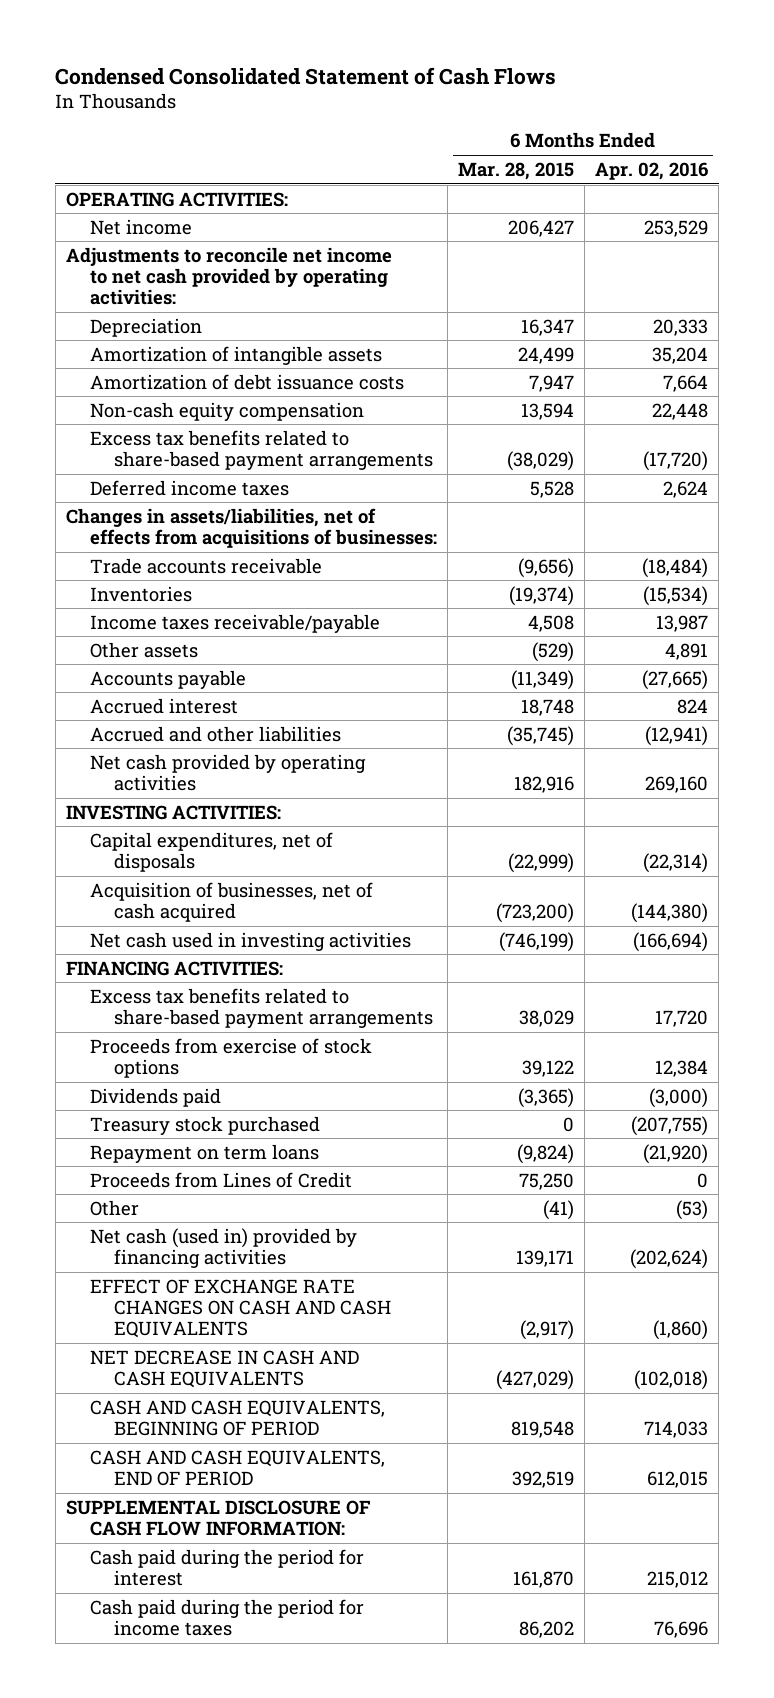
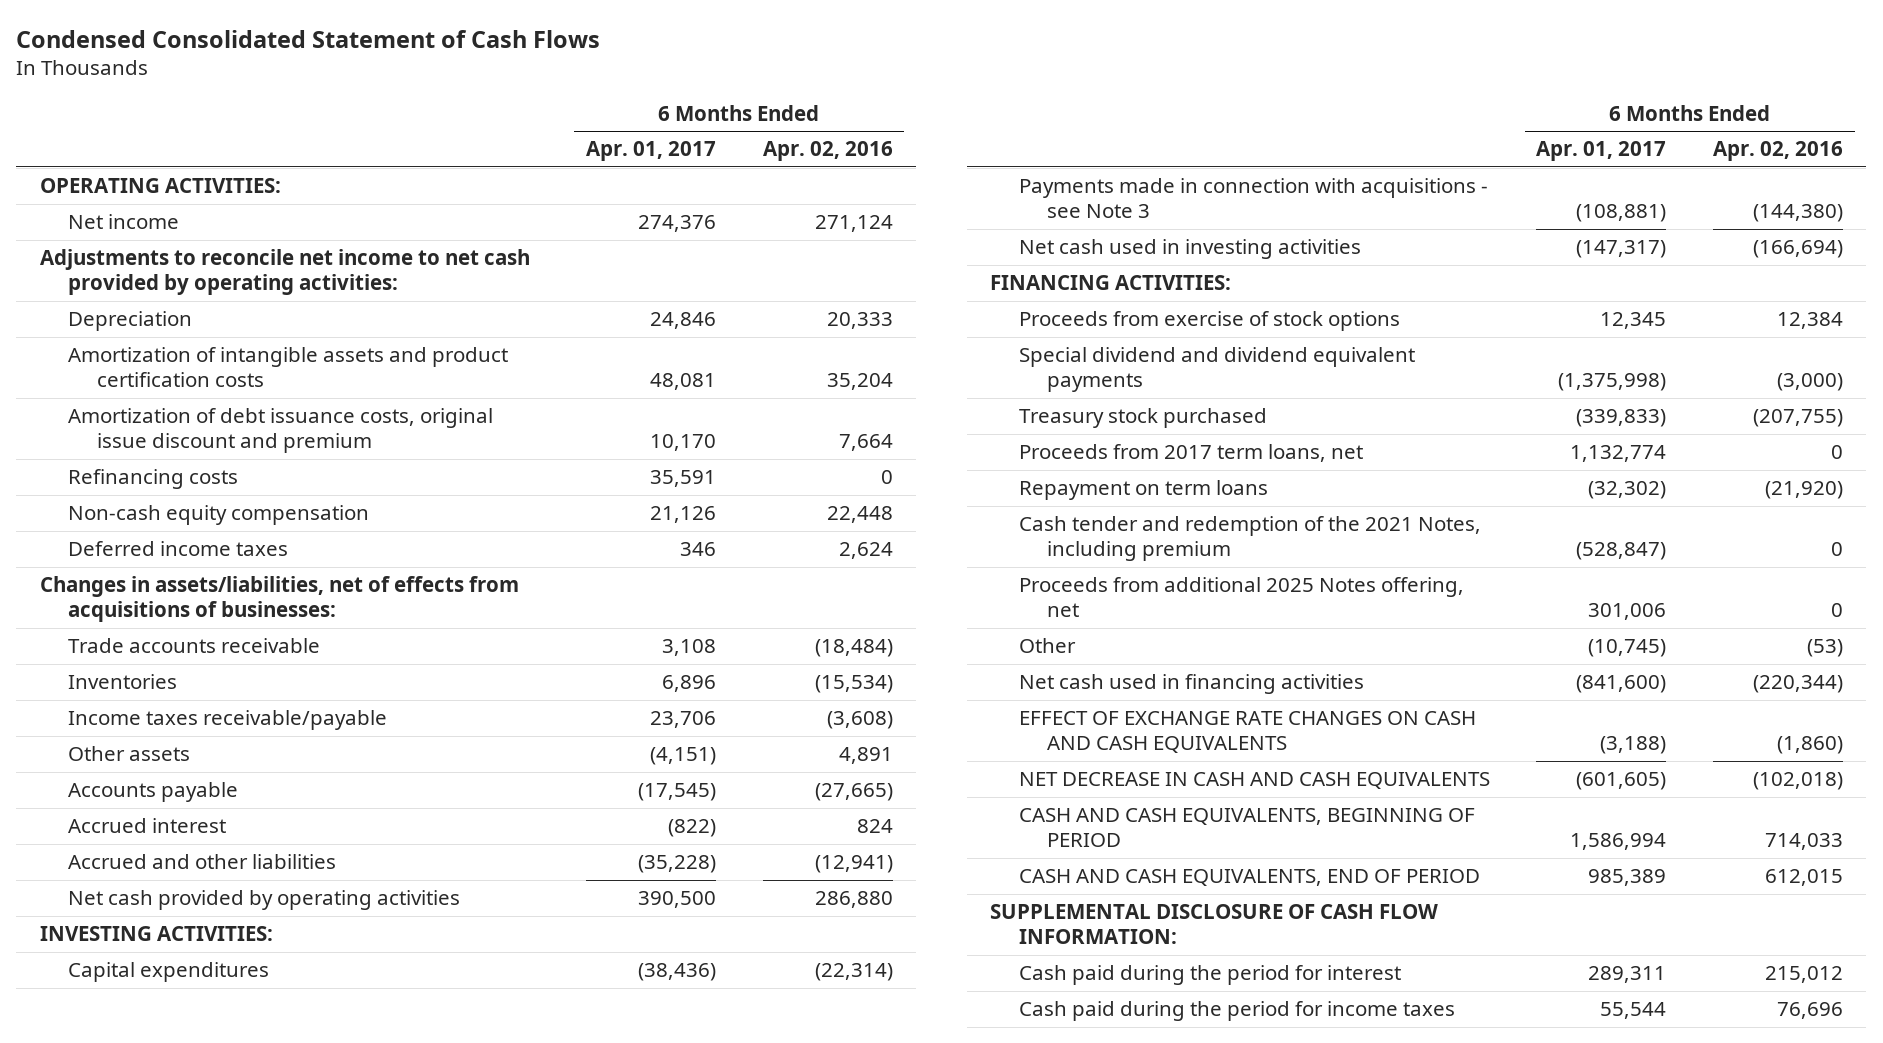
[458,161,575,180] Mar. 28, 2015 -> none
none -> [586,141,717,162] Apr. 01, 2017
[644,219,709,237] 253,529 -> [814,215,893,233] 271,124
[90,345,383,365] Amortization of intangible assets -> [68,347,509,388] Amortization of intangible assets and product certification costs
[90,373,405,390] Amortization of debt issuance costs -> [68,408,494,454] Amortization of debt issuance costs, original issue discount and premium
none -> [68,469,239,490] Refinancing costs
[90,429,434,470] Excess tax benefits related to share-based payment arrangements -> none
[656,614,709,632] 13,987 -> [826,711,893,730] (3,608)
[645,775,709,793] 269,160 -> [814,891,893,909] 286,880
[90,831,334,872] Capital expenditures, net of disposals -> [68,962,270,983] Capital expenditures
[90,881,374,922] Acquisition of businesses, net of cash acquired -> [1018,178,1488,219] Payments made in connection with acquisitions - see Note 3
[90,987,434,1028] Excess tax benefits related to share-based payment arrangements -> none
[90,1087,222,1107] Dividends paid -> [1018,347,1415,393] Special dividend and dividend equivalent payments
none -> [1018,444,1363,463] Proceeds from 2017 term loans, net
[90,1171,353,1188] Proceeds from Lines of Credit -> none
none -> [1018,516,1481,562] Cash tender and redemption of the 2021 Notes, including premium
none -> [1018,577,1464,618] Proceeds from additional 2025 Notes offering, net
[90,1227,358,1268] Net cash (used in) provided by financing activities -> [1018,674,1364,695] Net cash used in financing activities
[630,1248,709,1269] (202,624) -> [1753,675,1844,694] (220,344)

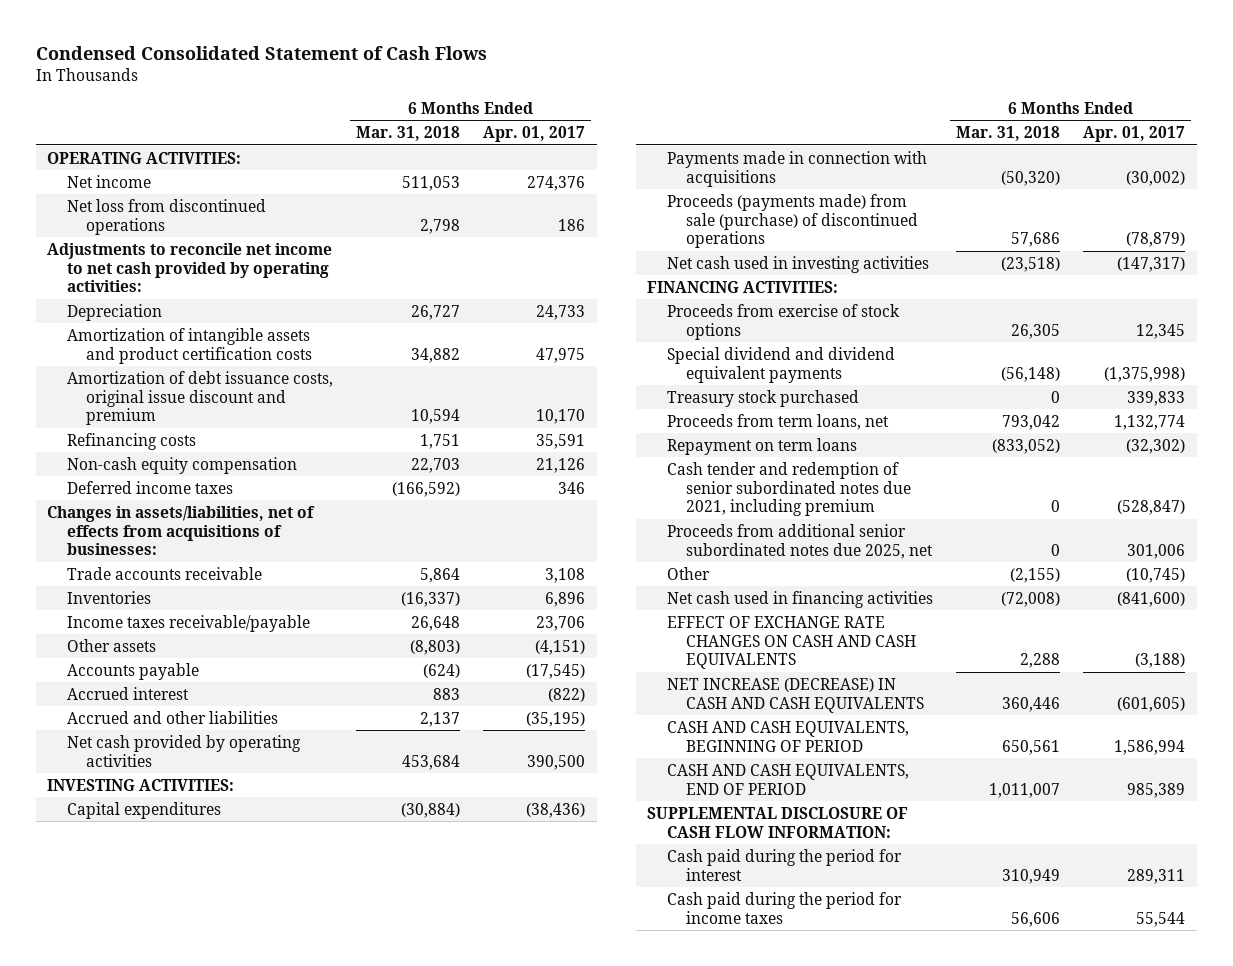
[762,141,893,162] Apr. 02, 2016 -> none
none -> [356,126,461,142] Mar. 31, 2018
none -> [66,198,266,235] Net loss from discontinued operations
[650,312,717,330] 24,846 -> [536,304,586,320] 24,733
[650,373,717,391] 48,081 -> [536,347,586,363] 47,975
[638,855,717,874] (35,228) -> [526,711,586,727] (35,195)
[1018,178,1488,219] Payments made in connection with acquisitions - see Note 3 -> [666,150,927,187] Payments made in connection with acquisitions
[1576,204,1667,223] (108,881) -> [1126,170,1186,186] (30,002)
none -> [666,193,919,249] Proceeds (payments made) from sale (purchase) of discontinued operations
[1576,409,1667,428] (339,833) -> [1127,390,1186,406] 339,833
[1018,444,1363,463] Proceeds from 2017 term loans, net -> [666,413,889,430] Proceeds from term loans, net
[1018,516,1481,562] Cash tender and redemption of the 2021 Notes, including premium -> [666,461,912,517] Cash tender and redemption of senior subordinated notes due 2021, including premium
[1018,577,1464,618] Proceeds from additional 2025 Notes offering, net -> [666,523,934,559] Proceeds from additional senior subordinated notes due 2025, net
[1018,772,1490,790] NET DECREASE IN CASH AND CASH EQUIVALENTS -> [666,677,925,713] NET INCREASE (DECREASE) IN CASH AND CASH EQUIVALENTS

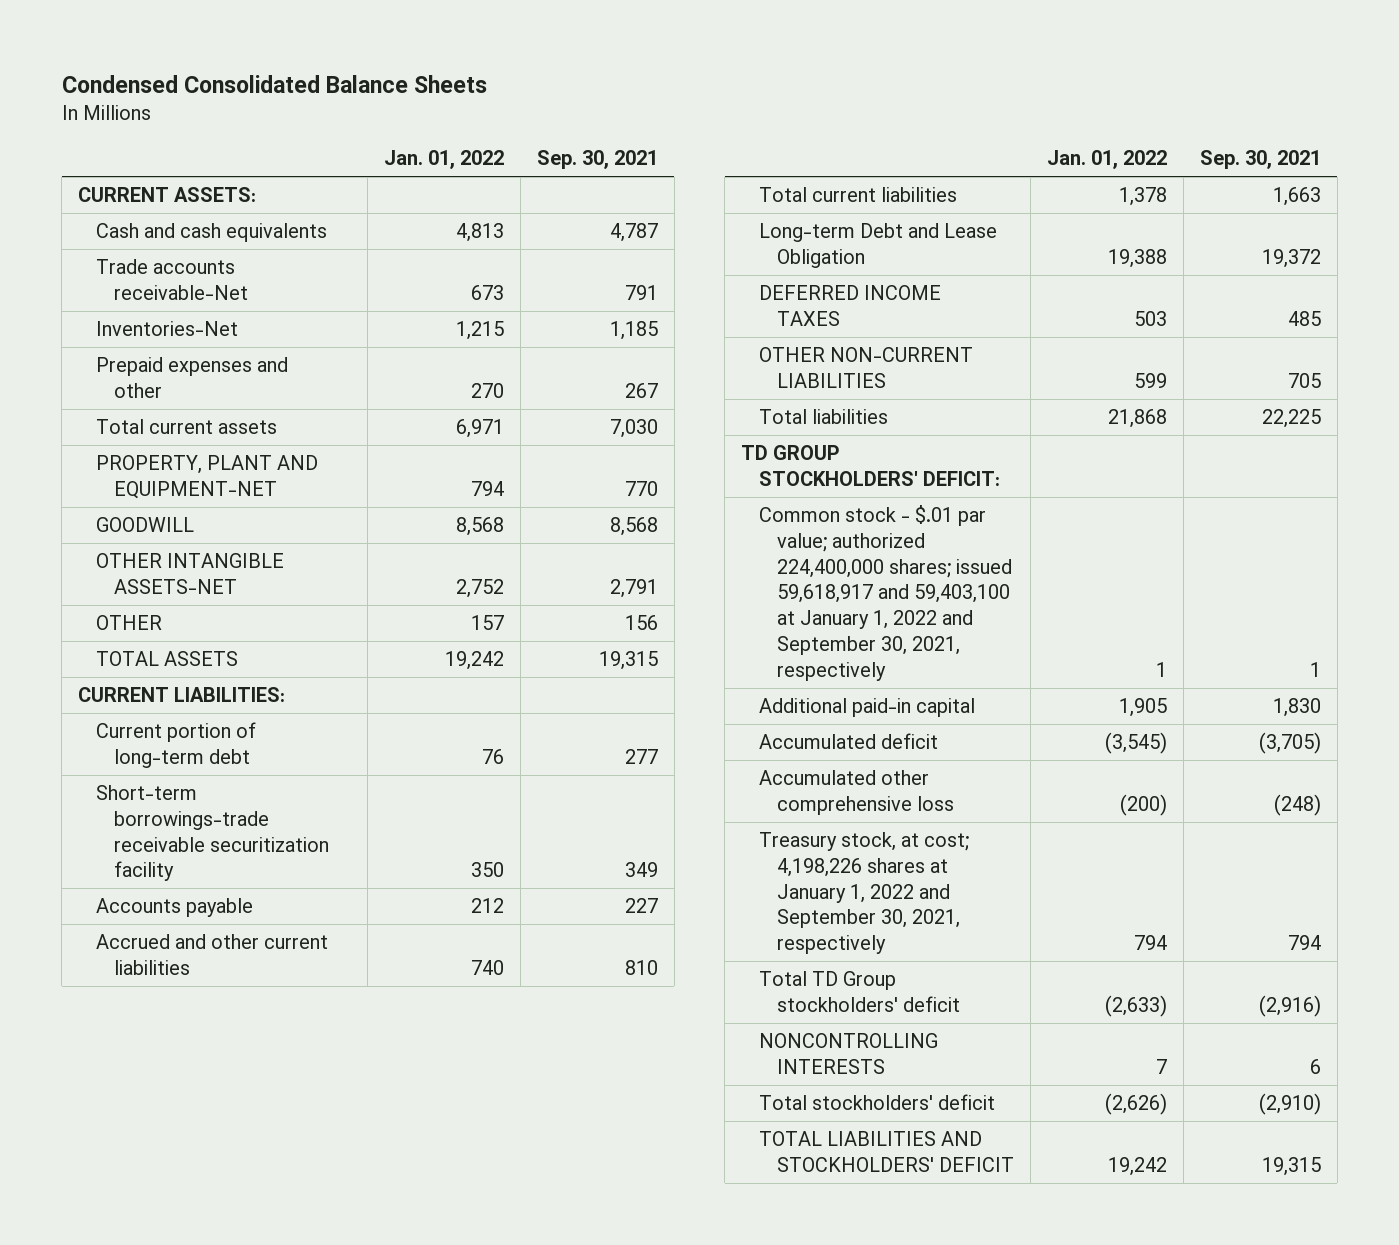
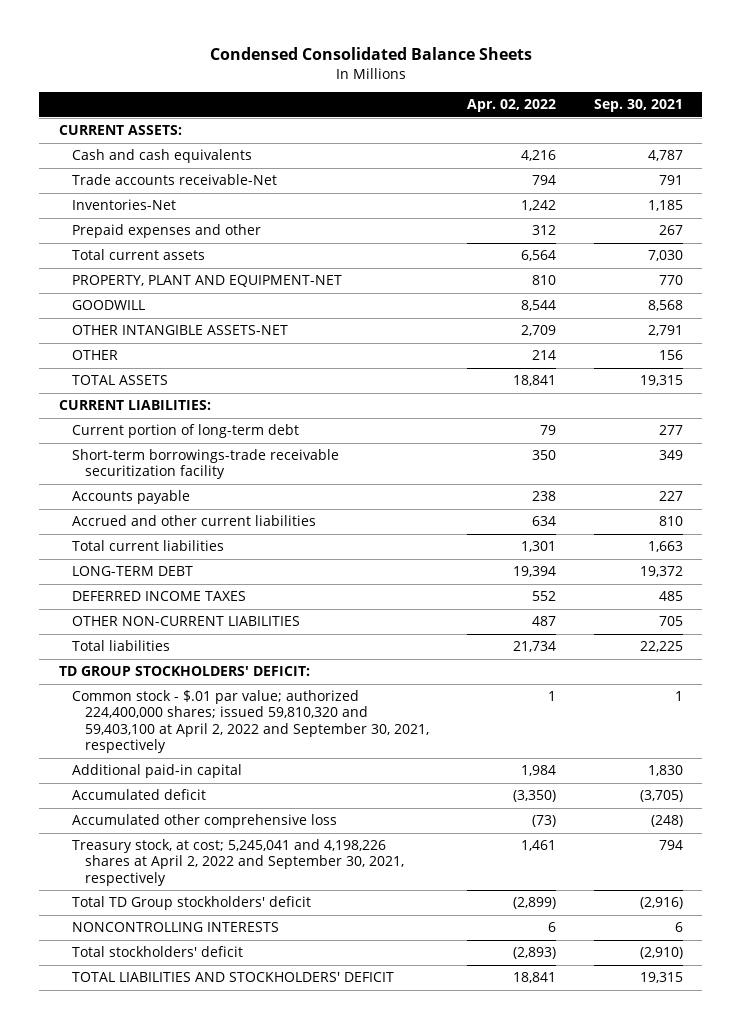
[383,150,504,170] Jan. 01, 2022 -> none
none -> [467,99,557,113] Apr. 02, 2022
[759,223,998,268] Long-term Debt and Lease Obligation -> [71,566,193,577] LONG-TERM DEBT
[759,505,1012,681] Common stock - $.01 par value; authorized 224,400,000 shares; issued 59,618,917 and 59,403,100 at January 1, 2022 and September 30, 2021, respectively -> [71,690,430,754] Common stock - $.01 par value; authorized 224,400,000 shares; issued 59,810,320 and 59,403,100 at April 2, 2022 and September 30, 2021, respectively
[759,832,970,955] Treasury stock, at cost; 4,198,226 shares at January 1, 2022 and September 30, 2021, respectively -> [71,839,405,886] Treasury stock, at cost; 5,245,041 and 4,198,226 shares at April 2, 2022 and September 30, 2021, respectively

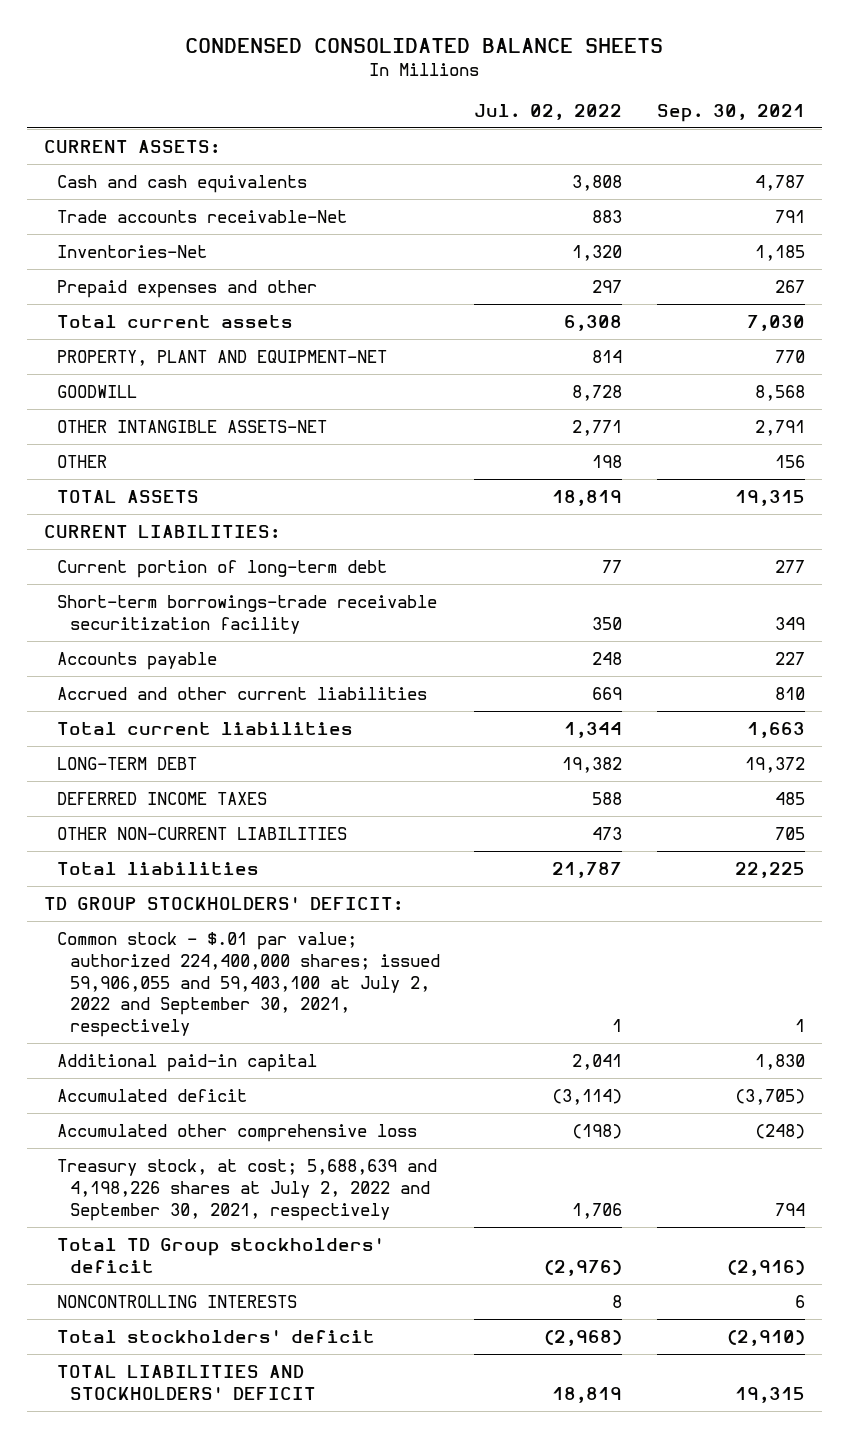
[209,47,532,61] Condensed Consolidated Balance Sheets -> [185,38,664,54] CONDENSED CONSOLIDATED BALANCE SHEETS
[467,99,557,113] Apr. 02, 2022 -> none
none -> [474,103,623,120] Jul. 02, 2022
[71,690,430,754] Common stock - $.01 par value; authorized 224,400,000 shares; issued 59,810,320 and 59,403,100 at April 2, 2022 and September 30, 2021, respectively -> [56,931,440,1038] Common stock - $.01 par value; authorized 224,400,000 shares; issued 59,906,055 and 59,403,100 at July 2, 2022 and September 30, 2021, respectively
[71,839,405,886] Treasury stock, at cost; 5,245,041 and 4,198,226 shares at April 2, 2022 and September 30, 2021, respectively -> [56,1158,437,1221] Treasury stock, at cost; 5,688,639 and 4,198,226 shares at July 2, 2022 and September 30, 2021, respectively

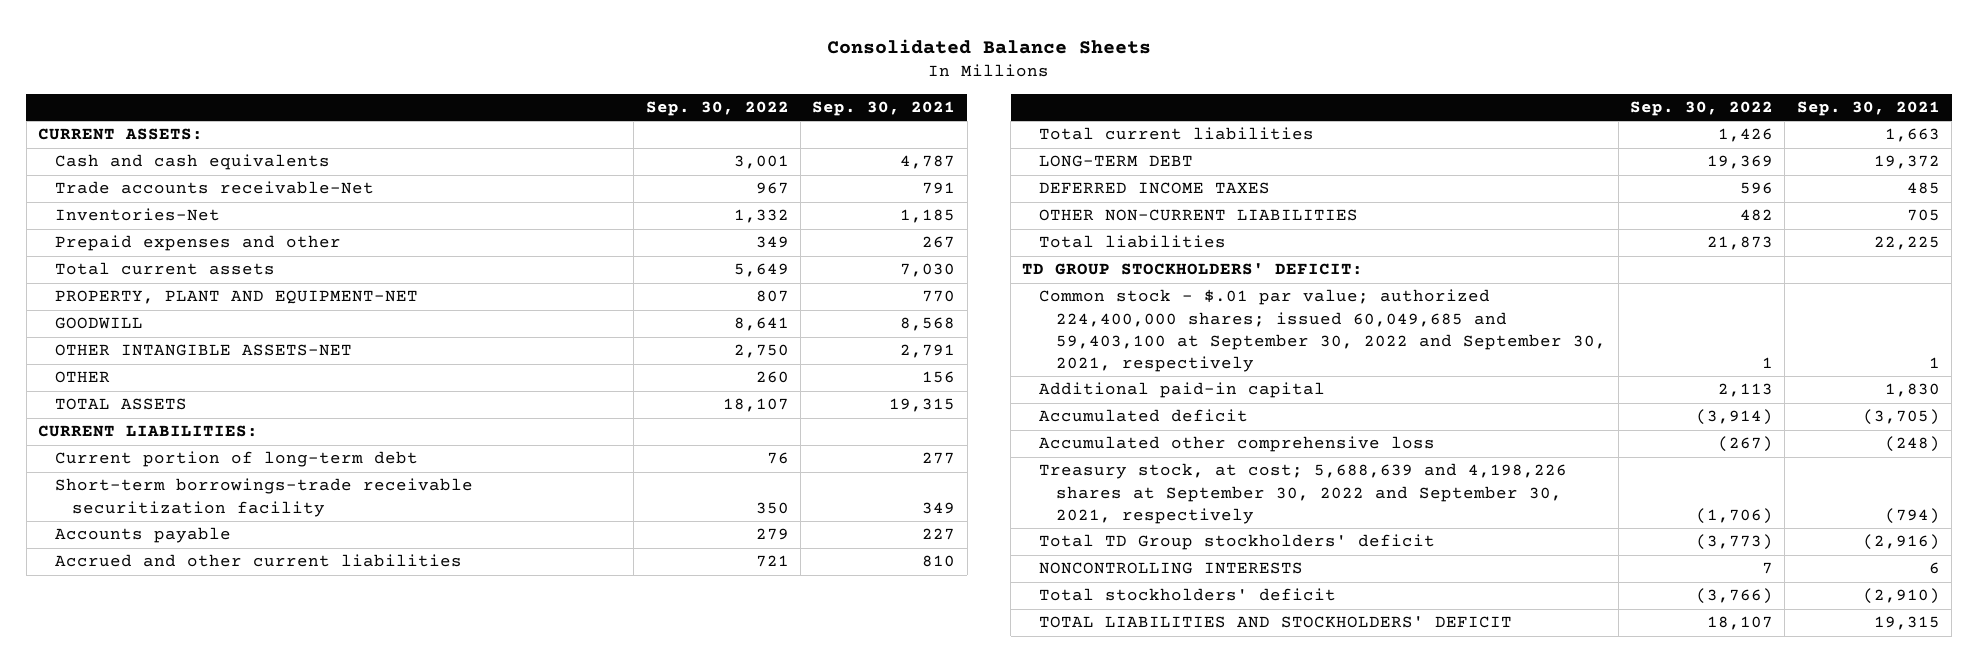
[185,38,664,54] CONDENSED CONSOLIDATED BALANCE SHEETS -> [826,38,1151,54] Consolidated Balance Sheets
[474,103,623,120] Jul. 02, 2022 -> none
none -> [645,100,789,116] Sep. 30, 2022
[56,931,440,1038] Common stock - $.01 par value; authorized 224,400,000 shares; issued 59,906,055 and 59,403,100 at July 2, 2022 and September 30, 2021, respectively -> [1039,289,1607,373] Common stock - $.01 par value; authorized 224,400,000 shares; issued 60,049,685 and 59,403,100 at September 30, 2022 and September 30, 2021, respectively
[56,1158,437,1221] Treasury stock, at cost; 5,688,639 and 4,198,226 shares at July 2, 2022 and September 30, 2021, respectively -> [1039,463,1568,524] Treasury stock, at cost; 5,688,639 and 4,198,226 shares at September 30, 2022 and September 30, 2021, respectively
[774,1202,805,1216] 794 -> [1884,507,1940,524] (794)

